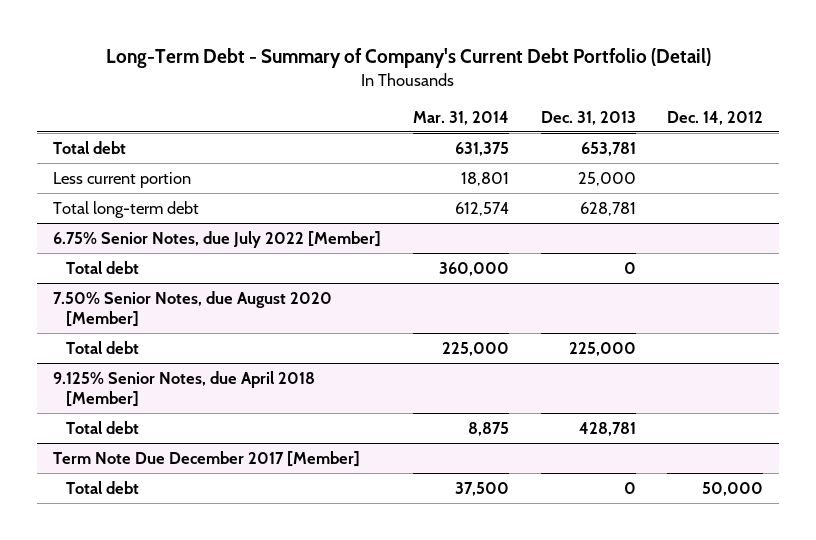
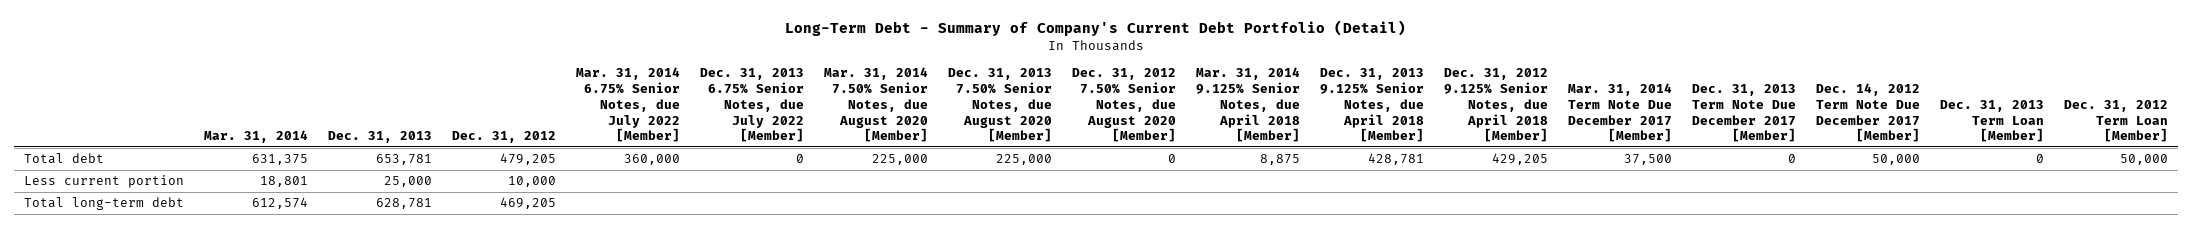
[667,110,764,125] Dec. 14, 2012 -> none
none -> [452,131,557,144] Dec. 31, 2012
none -> [576,67,681,143] Mar. 31, 2014 6.75% Senior Notes, due July 2022 [Member]
none -> [700,68,805,143] Dec. 31, 2013 6.75% Senior Notes, due July 2022 [Member]
none -> [824,67,929,143] Mar. 31, 2014 7.50% Senior Notes, due August 2020 [Member]
none -> [948,68,1053,143] Dec. 31, 2013 7.50% Senior Notes, due August 2020 [Member]
none -> [1072,68,1177,143] Dec. 31, 2012 7.50% Senior Notes, due August 2020 [Member]
none -> [1196,67,1301,143] Mar. 31, 2014 9.125% Senior Notes, due April 2018 [Member]
none -> [1320,68,1425,143] Dec. 31, 2013 9.125% Senior Notes, due April 2018 [Member]
none -> [1444,68,1549,143] Dec. 31, 2012 9.125% Senior Notes, due April 2018 [Member]
none -> [1568,83,1673,143] Mar. 31, 2014 Term Note Due December 2017 [Member]
none -> [1692,84,1797,143] Dec. 31, 2013 Term Note Due December 2017 [Member]
none -> [1816,83,1921,143] Dec. 14, 2012 Term Note Due December 2017 [Member]
none -> [1940,99,2045,143] Dec. 31, 2013 Term Loan [Member]
none -> [2064,99,2169,143] Dec. 31, 2012 Term Loan [Member]
[52,230,381,248] 6.75% Senior Notes, due July 2022 [Member] -> none
[65,260,139,274] Total debt -> none
[52,290,332,327] 7.50% Senior Notes, due August 2020 [Member] -> none
[65,340,139,354] Total debt -> none
[52,370,315,407] 9.125% Senior Notes, due April 2018 [Member] -> none
[65,420,139,434] Total debt -> none
[52,450,360,467] Term Note Due December 2017 [Member] -> none
[65,480,139,494] Total debt -> none

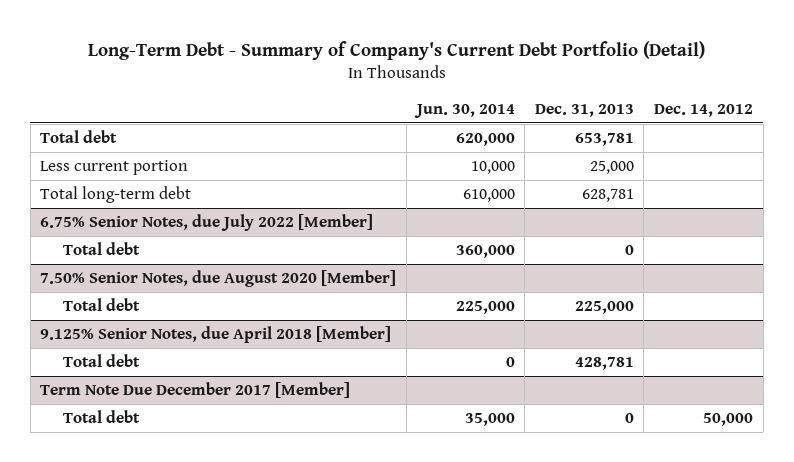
[204,130,309,144] Mar. 31, 2014 -> none
[452,131,557,144] Dec. 31, 2012 -> none
[576,67,681,143] Mar. 31, 2014 6.75% Senior Notes, due July 2022 [Member] -> none
[700,68,805,143] Dec. 31, 2013 6.75% Senior Notes, due July 2022 [Member] -> none
[824,67,929,143] Mar. 31, 2014 7.50% Senior Notes, due August 2020 [Member] -> none
[948,68,1053,143] Dec. 31, 2013 7.50% Senior Notes, due August 2020 [Member] -> none
[1072,68,1177,143] Dec. 31, 2012 7.50% Senior Notes, due August 2020 [Member] -> none
[1196,67,1301,143] Mar. 31, 2014 9.125% Senior Notes, due April 2018 [Member] -> none
[1320,68,1425,143] Dec. 31, 2013 9.125% Senior Notes, due April 2018 [Member] -> none
[1444,68,1549,143] Dec. 31, 2012 9.125% Senior Notes, due April 2018 [Member] -> none
[1568,83,1673,143] Mar. 31, 2014 Term Note Due December 2017 [Member] -> none
[1692,84,1797,143] Dec. 31, 2013 Term Note Due December 2017 [Member] -> none
[1816,83,1921,143] Dec. 14, 2012 Term Note Due December 2017 [Member] -> none
[1940,99,2045,143] Dec. 31, 2013 Term Loan [Member] -> none
[2064,99,2169,143] Dec. 31, 2012 Term Loan [Member] -> none
none -> [413,103,515,118] Jun. 30, 2014
none -> [654,103,754,117] Dec. 14, 2012
none -> [40,214,374,232] 6.75% Senior Notes, due July 2022 [Member]
none -> [62,242,140,256] Total debt
none -> [40,270,397,288] 7.50% Senior Notes, due August 2020 [Member]
none -> [62,298,140,312] Total debt
none -> [40,326,392,344] 9.125% Senior Notes, due April 2018 [Member]
none -> [62,354,140,368] Total debt
none -> [40,382,351,399] Term Note Due December 2017 [Member]
none -> [62,410,140,424] Total debt

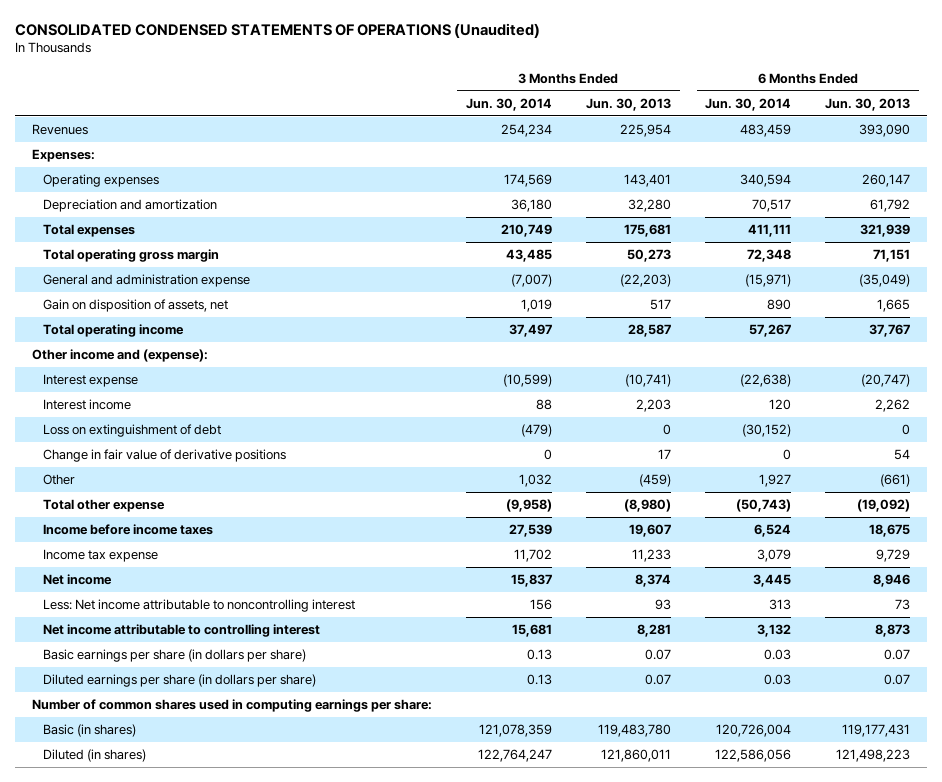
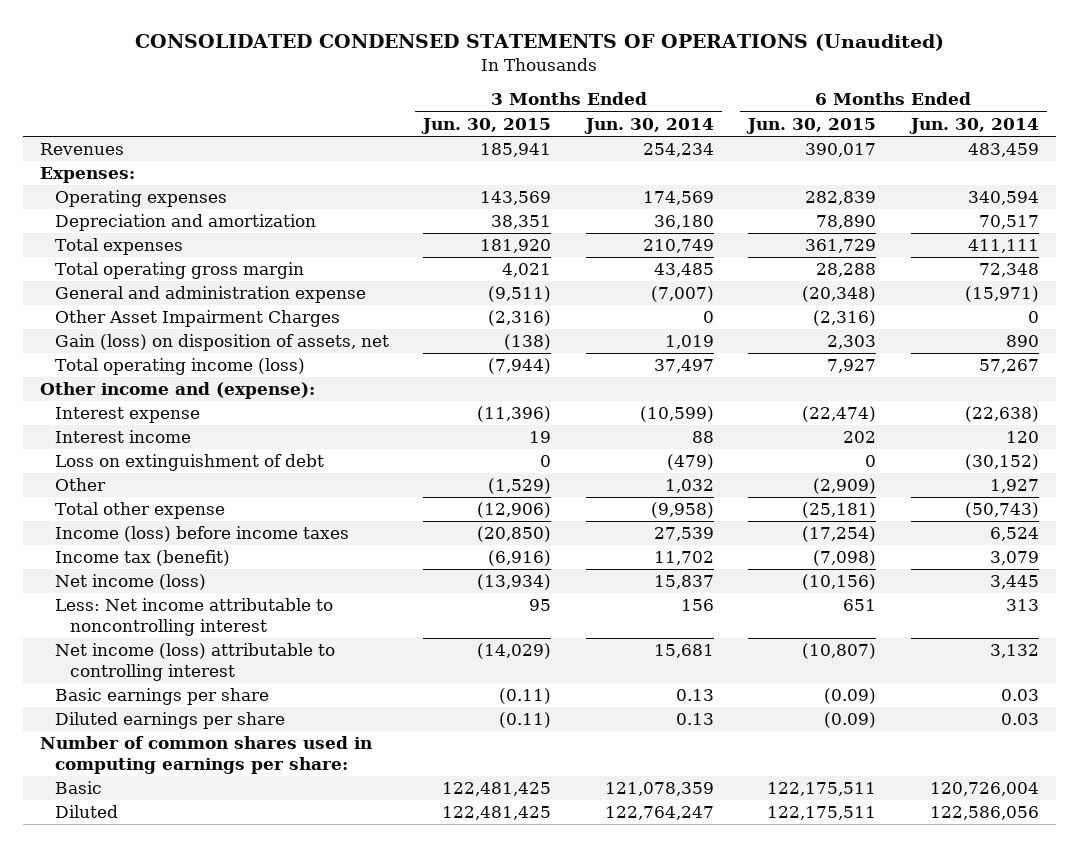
[585,97,671,111] Jun. 30, 2013 -> none
[825,97,911,111] Jun. 30, 2013 -> none
none -> [421,117,552,134] Jun. 30, 2015
none -> [746,117,877,134] Jun. 30, 2015
none -> [54,310,340,328] Other Asset Impairment Charges
[42,299,228,313] Gain on disposition of assets, net -> [54,334,389,352] Gain (loss) on disposition of assets, net
[42,324,184,338] Total operating income -> [54,358,305,376] Total operating income (loss)
[42,449,286,463] Change in fair value of derivative positions -> none
[42,524,213,536] Income before income taxes -> [54,526,349,543] Income (loss) before income taxes
[42,549,158,563] Income tax expense -> [54,550,230,567] Income tax (benefit)
[42,574,112,586] Net income -> [54,574,206,591] Net income (loss)
[42,624,320,638] Net income attributable to controlling interest -> [54,643,335,681] Net income (loss) attributable to controlling interest
[42,649,306,663] Basic earnings per share (in dollars per share) -> [54,688,269,706] Basic earnings per share
[42,674,316,688] Diluted earnings per share (in dollars per share) -> [54,712,285,730] Diluted earnings per share
[42,724,136,738] Basic (in shares) -> [54,781,102,795] Basic
[42,749,146,763] Diluted (in shares) -> [54,805,118,819] Diluted

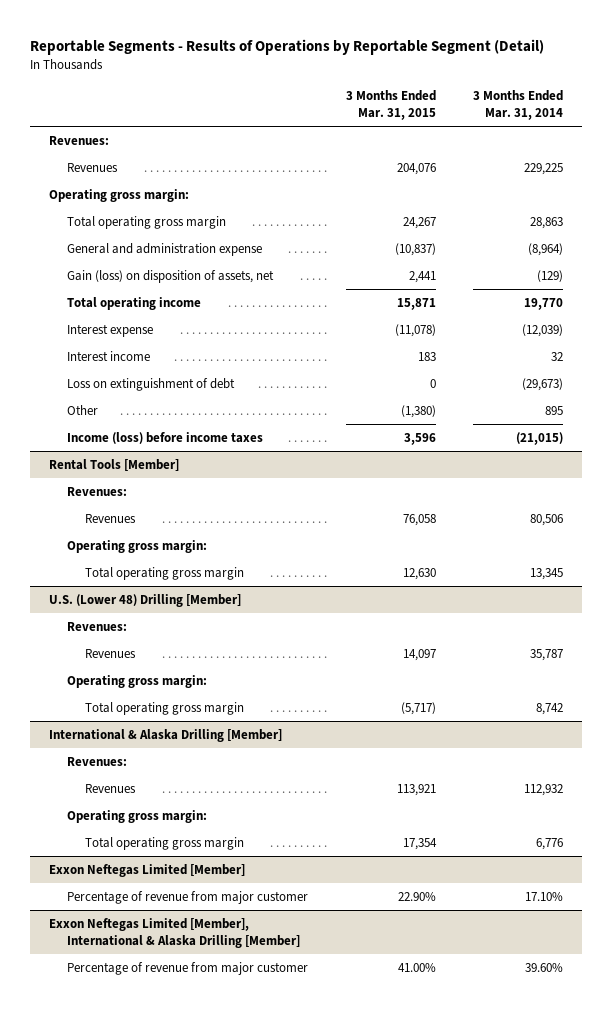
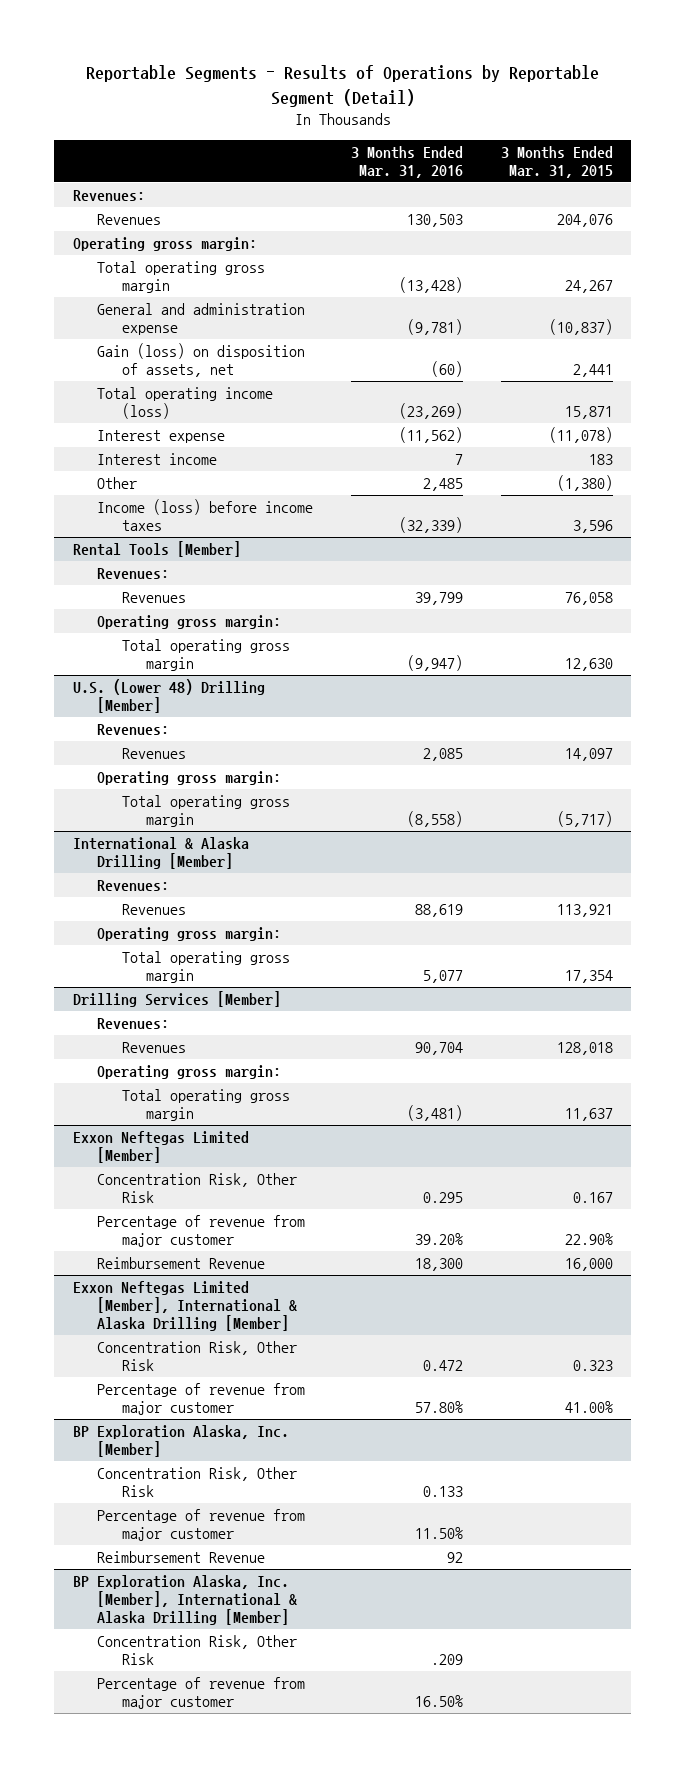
[473,89,564,120] 3 Months Ended Mar. 31, 2014 -> none
none -> [350,145,463,178] 3 Months Ended Mar. 31, 2016
[67,296,202,310] Total operating income -> [97,386,274,420] Total operating income (loss)
[67,377,236,391] Loss on extinguishment of debt -> none
none -> [72,990,281,1007] Drilling Services [Member]
none -> [97,1017,170,1029] Revenues:
none -> [121,1041,186,1053] Revenues
none -> [97,1064,282,1079] Operating gross margin:
none -> [121,1088,290,1122] Total operating gross margin
none -> [97,1172,298,1204] Concentration Risk, Other Risk
none -> [97,1256,266,1269] Reimbursement Revenue
none -> [97,1340,298,1372] Concentration Risk, Other Risk
none -> [72,1424,289,1458] BP Exploration Alaska, Inc. [Member]
none -> [97,1466,298,1498] Concentration Risk, Other Risk
none -> [97,1508,306,1542] Percentage of revenue from major customer
none -> [97,1550,266,1563] Reimbursement Revenue
none -> [72,1574,298,1626] BP Exploration Alaska, Inc. [Member], International & Alaska Drilling [Member]
none -> [97,1634,298,1666] Concentration Risk, Other Risk
none -> [97,1676,306,1710] Percentage of revenue from major customer

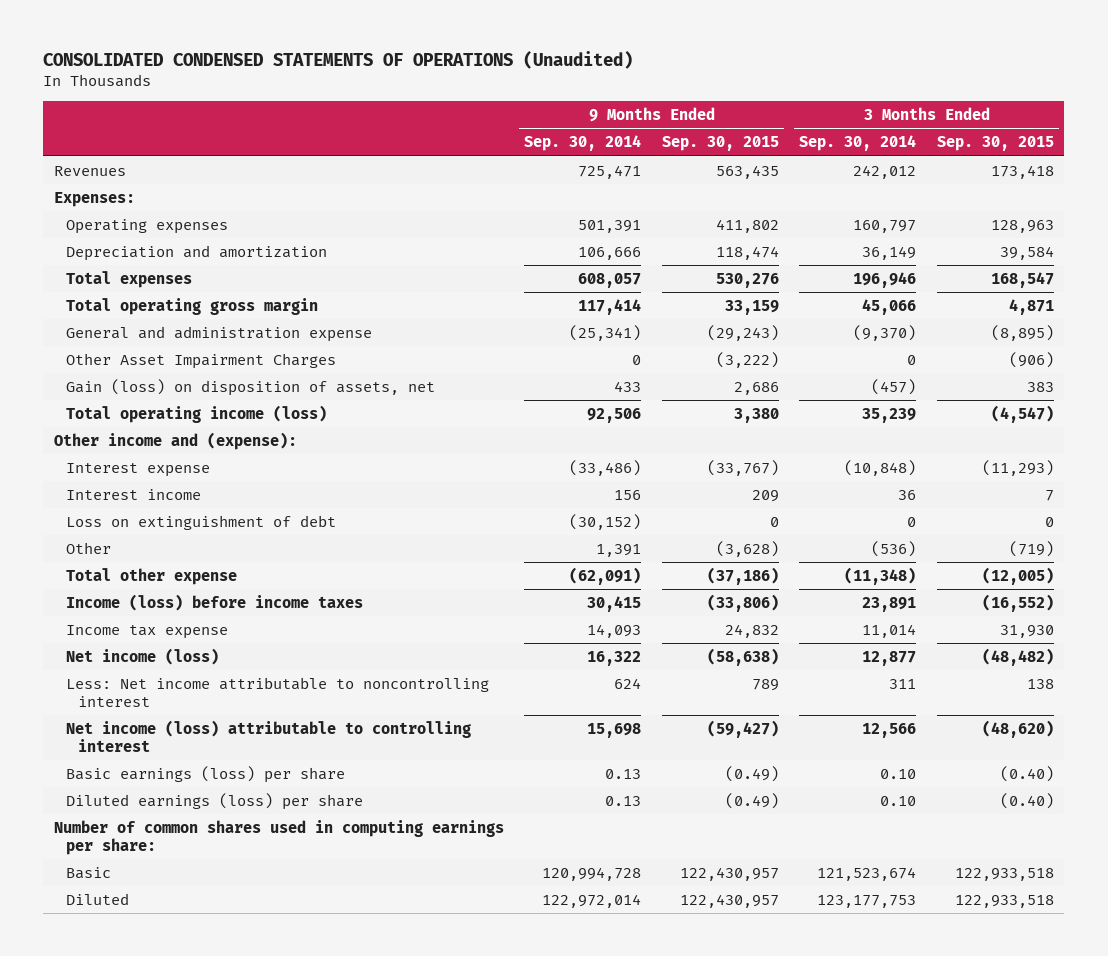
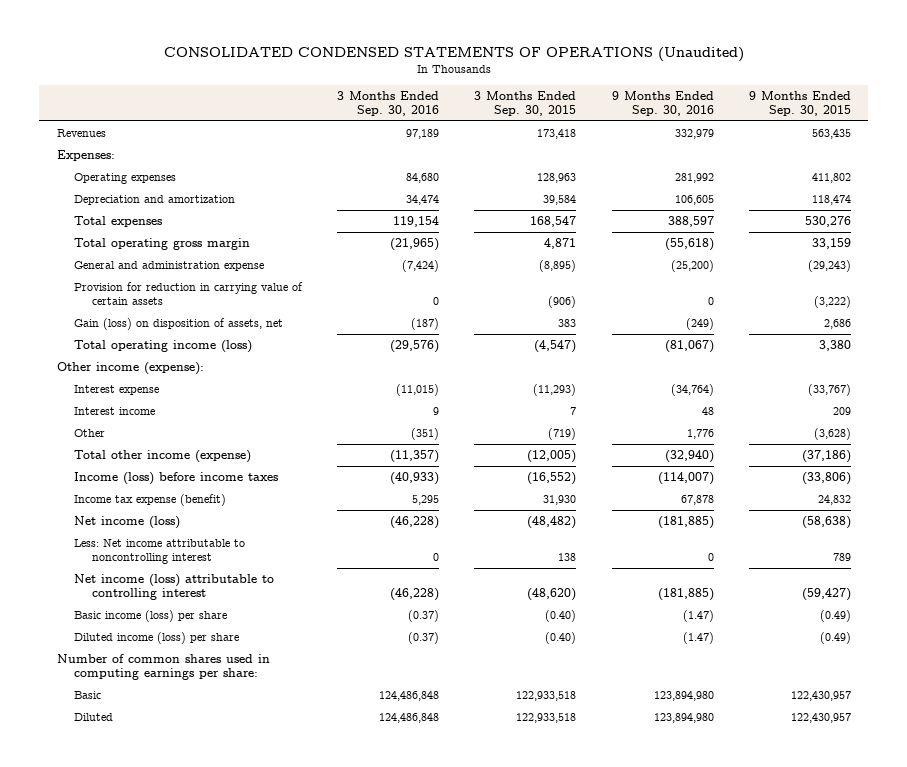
[524,135,642,152] Sep. 30, 2014 -> none
[799,135,917,152] Sep. 30, 2014 -> none
none -> [337,90,440,117] 3 Months Ended Sep. 30, 2016
none -> [611,90,714,117] 9 Months Ended Sep. 30, 2016
[65,352,336,369] Other Asset Impairment Charges -> [74,281,304,306] Provision for reduction in carrying value of certain assets
[53,431,297,450] Other income and (expense): -> [56,361,204,375] Other income (expense):
[65,514,336,530] Loss on extinguishment of debt -> none
[65,567,237,585] Total other expense -> [74,449,252,463] Total other income (expense)
[65,624,228,639] Income tax expense -> [74,493,227,506] Income tax expense (benefit)
[65,765,345,783] Basic earnings (loss) per share -> [74,609,228,622] Basic income (loss) per share
[65,792,363,810] Diluted earnings (loss) per share -> [74,631,240,644] Diluted income (loss) per share

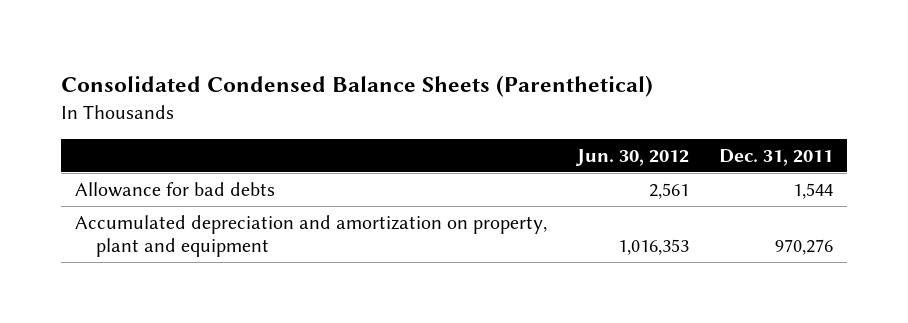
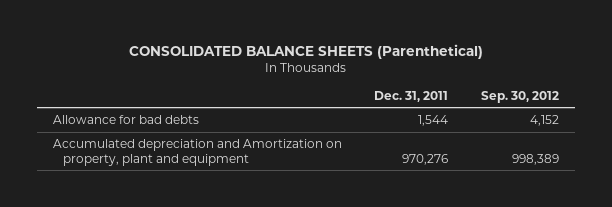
[60,74,653,97] Consolidated Condensed Balance Sheets (Parenthetical) -> [128,43,483,59] CONSOLIDATED BALANCE SHEETS (Parenthetical)
[575,148,690,166] Jun. 30, 2012 -> none
none -> [480,90,559,103] Sep. 30, 2012
[75,214,548,258] Accumulated depreciation and amortization on property, plant and equipment -> [53,139,343,166] Accumulated depreciation and Amortization on property, plant and equipment

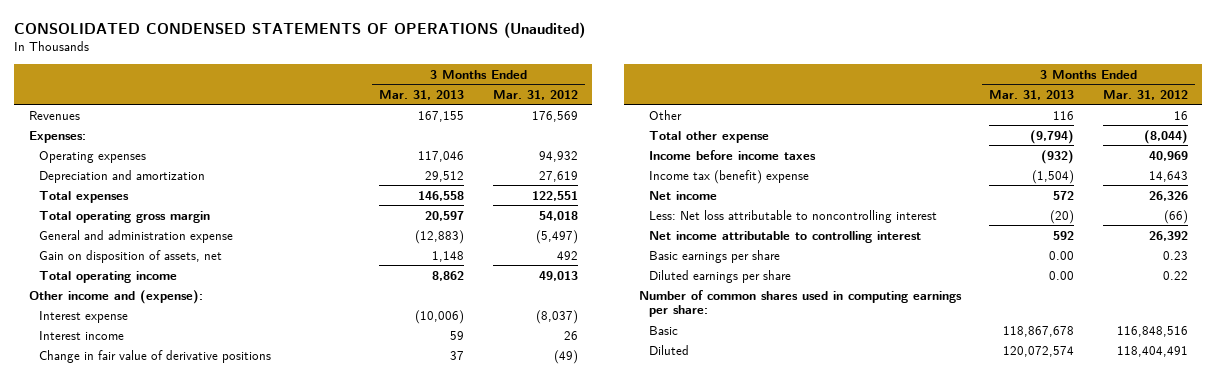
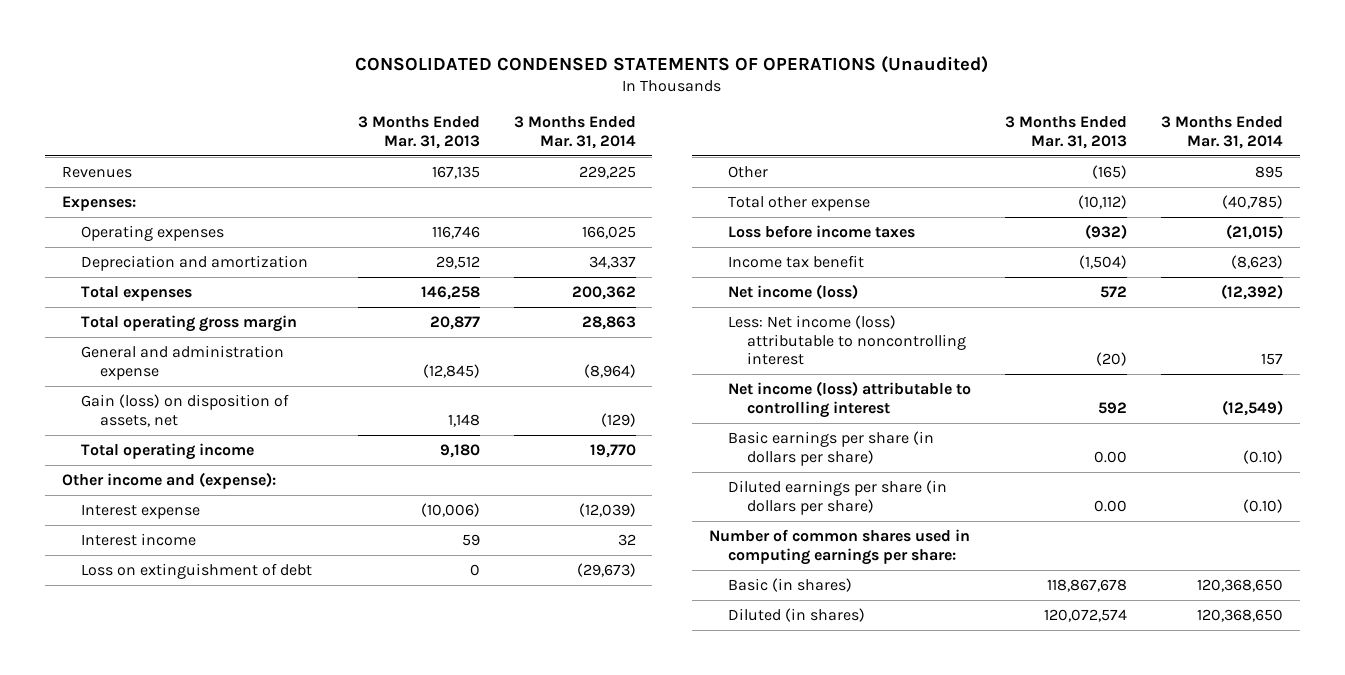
[492,89,578,100] Mar. 31, 2012 -> none
none -> [513,116,636,149] 3 Months Ended Mar. 31, 2014
[418,110,465,122] 167,155 -> [431,166,480,180] 167,135
[418,150,465,162] 117,046 -> [431,226,480,240] 116,746
[418,190,465,201] 146,558 -> [420,286,480,301] 146,258
[425,210,465,221] 20,597 -> [429,316,480,331] 20,877
[415,229,465,244] (12,883) -> [422,363,480,378] (12,845)
[38,249,222,263] Gain on disposition of assets, net -> [81,394,290,427] Gain (loss) on disposition of assets, net
[432,270,465,281] 8,862 -> [439,444,480,459] 9,180
[38,349,271,363] Change in fair value of derivative positions -> none
none -> [81,563,313,580] Loss on extinguishment of debt
[1053,110,1075,120] 116 -> [1092,165,1128,180] (165)
[1030,129,1075,144] (9,794) -> [1078,195,1128,210] (10,112)
[648,149,816,160] Income before income taxes -> [728,225,916,239] Loss before income taxes
[648,169,809,184] Income tax (benefit) expense -> [728,255,865,269] Income tax benefit
[648,190,717,200] Net income -> [728,284,859,300] Net income (loss)
[648,209,937,223] Less: Net loss attributable to noncontrolling interest -> [728,315,967,366] Less: Net income (loss) attributable to noncontrolling interest
[648,230,921,243] Net income attributable to controlling interest -> [728,381,972,418] Net income (loss) attributable to controlling interest
[648,249,780,263] Basic earnings per share -> [728,431,935,466] Basic earnings per share (in dollars per share)
[648,269,791,283] Diluted earnings per share -> [728,480,948,515] Diluted earnings per share (in dollars per share)
[648,325,678,335] Basic -> [728,578,853,593] Basic (in shares)
[648,344,689,355] Diluted -> [728,608,866,623] Diluted (in shares)

